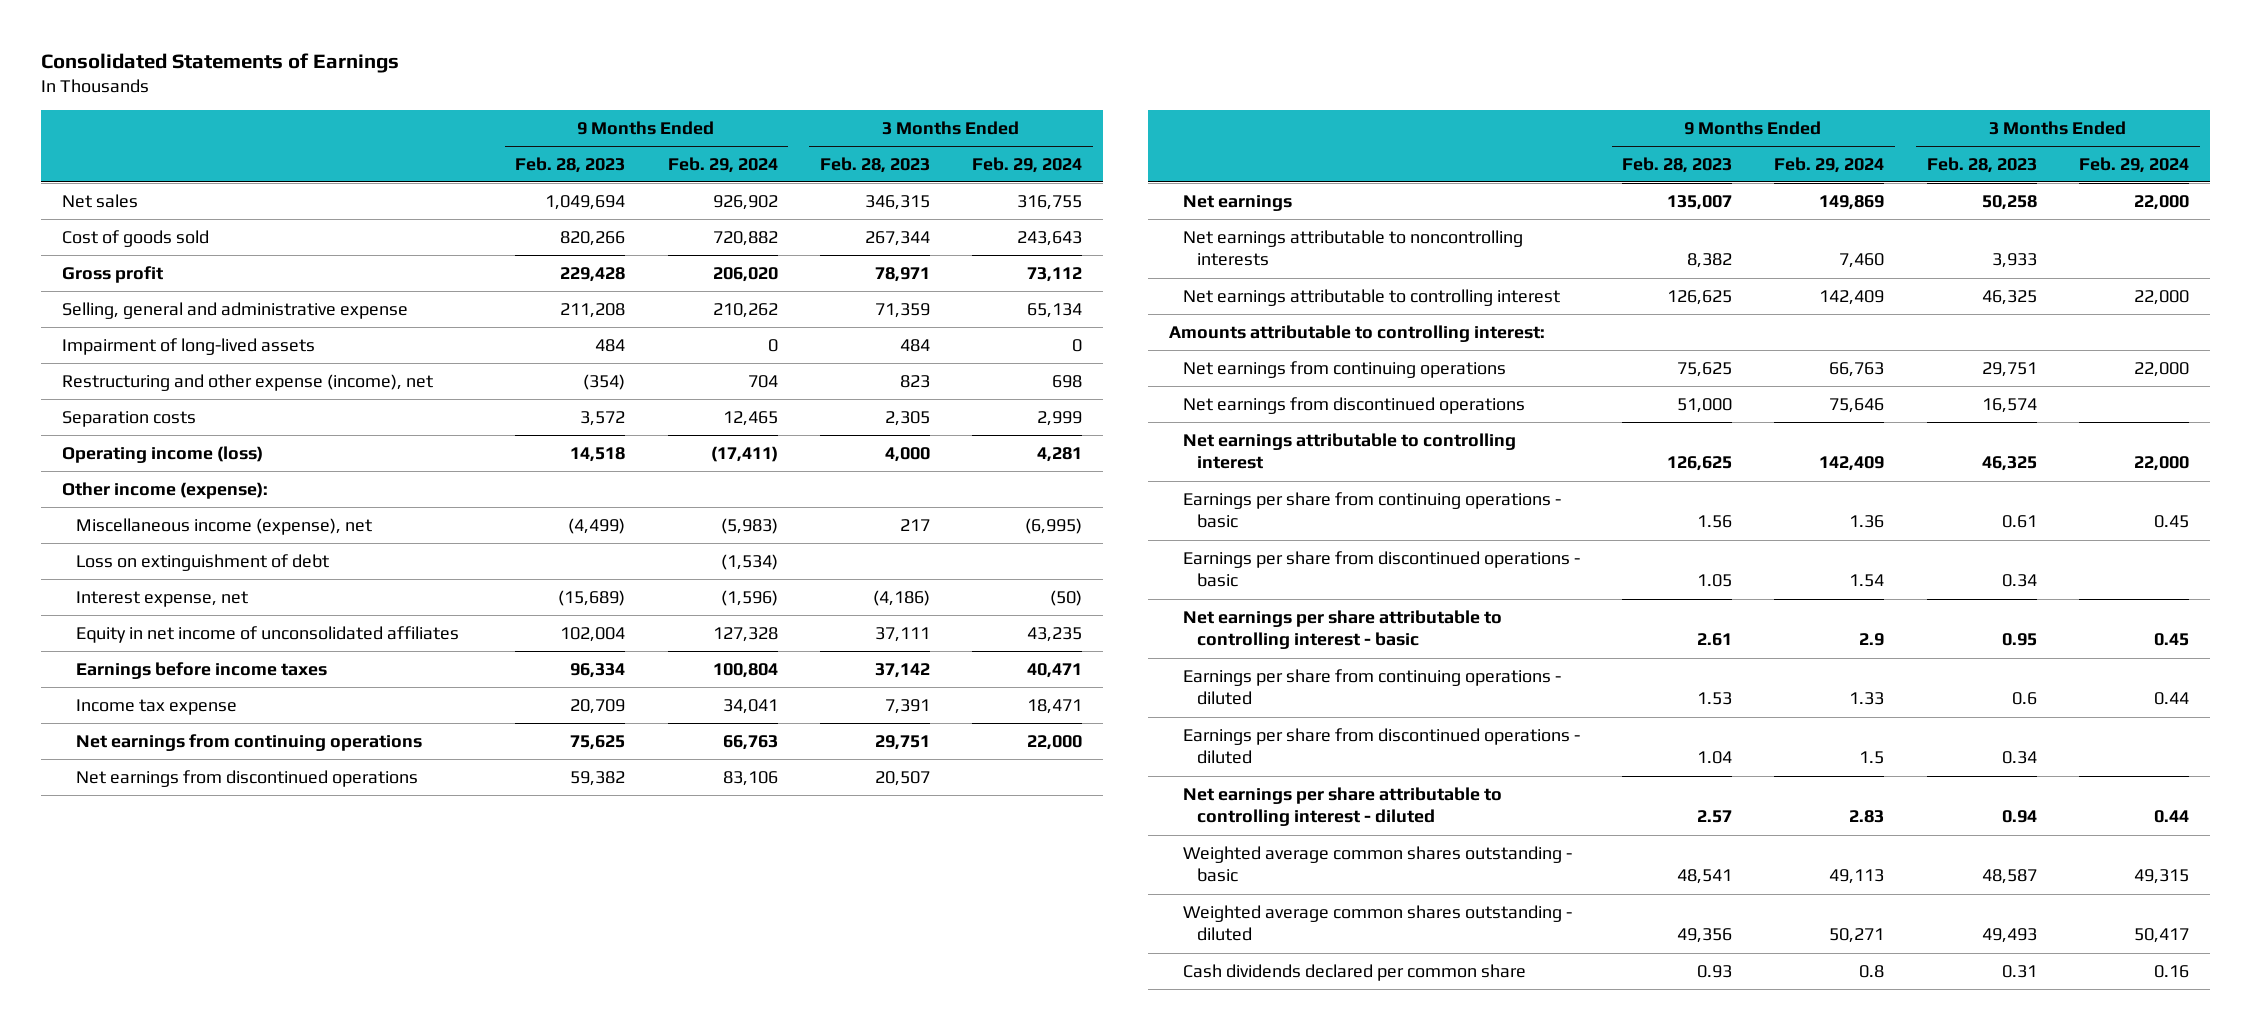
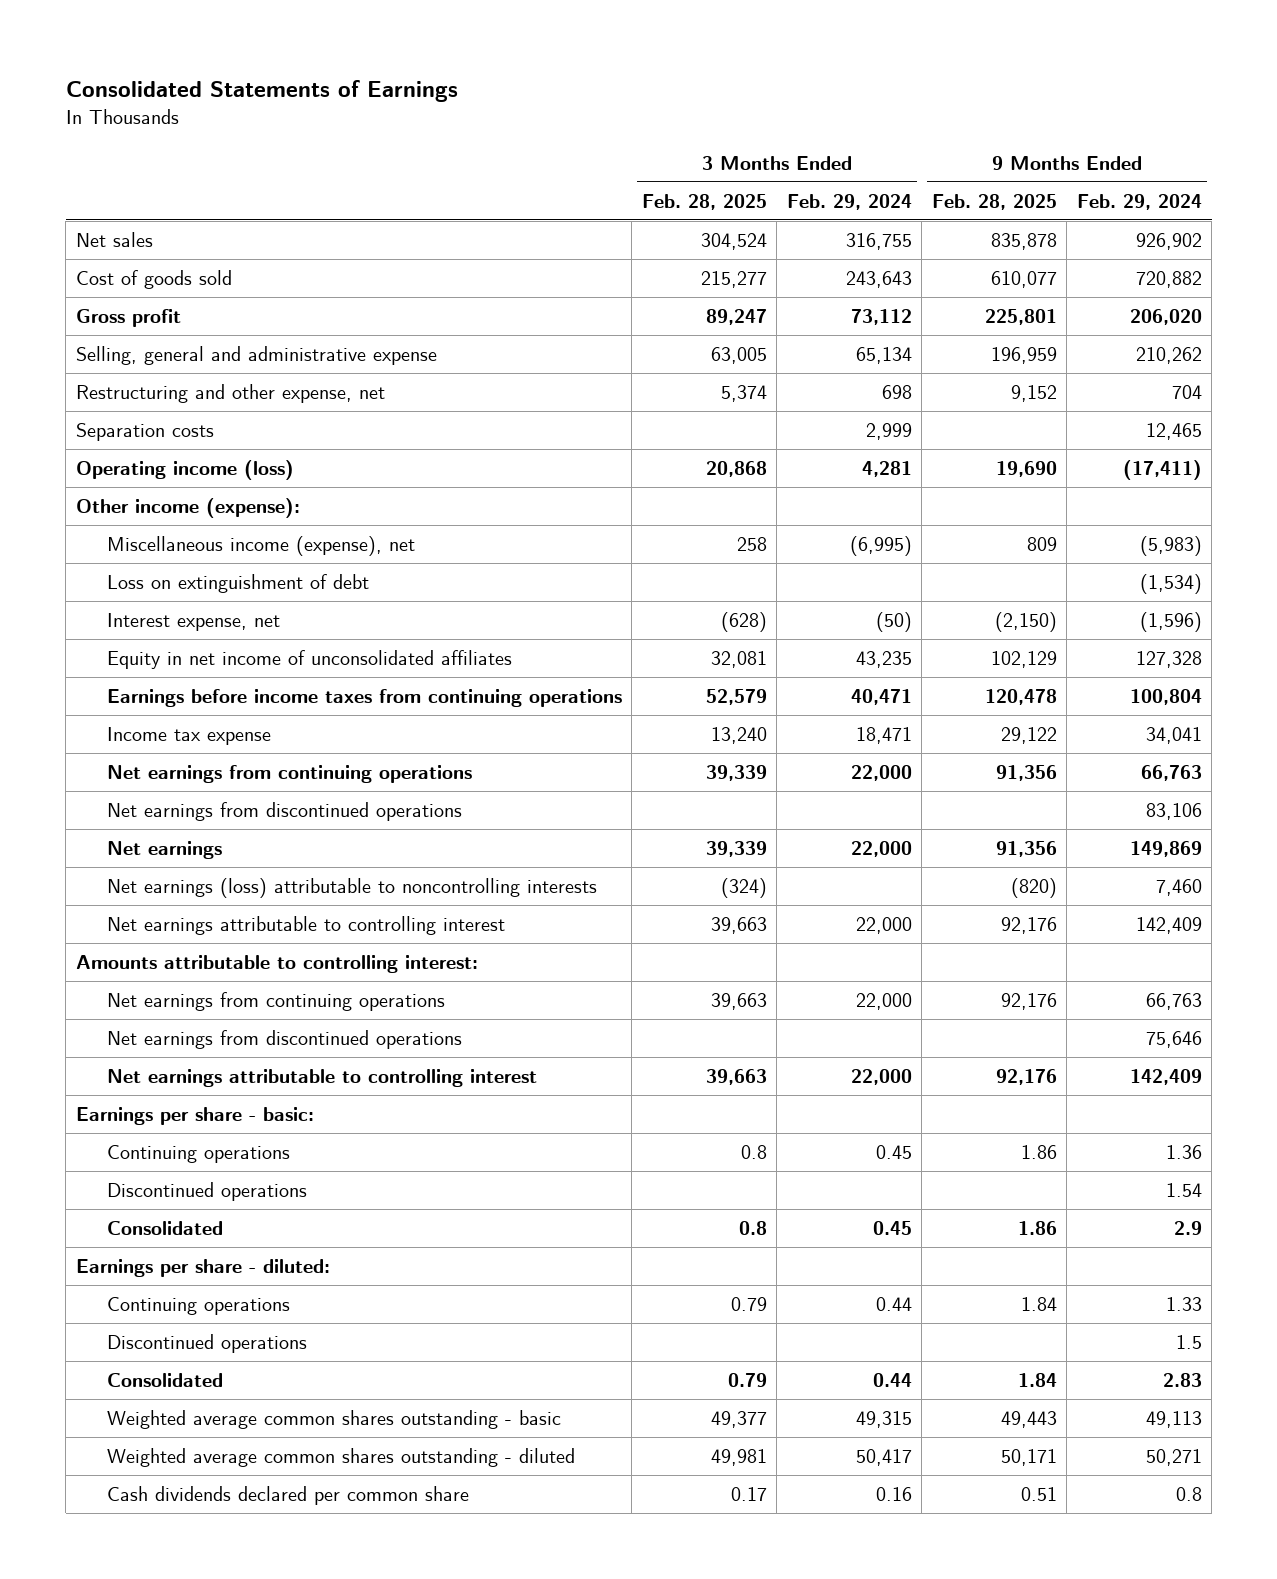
[515,156,626,173] Feb. 28, 2023 -> none
[819,156,930,173] Feb. 28, 2023 -> none
none -> [641,193,767,210] Feb. 28, 2025
none -> [931,193,1057,210] Feb. 28, 2025
[62,337,316,355] Impairment of long-lived assets -> none
[62,373,434,391] Restructuring and other expense (income), net -> [75,383,385,403] Restructuring and other expense, net
[75,661,327,679] Earnings before income taxes -> [106,688,622,707] Earnings before income taxes from continuing operations
[1182,229,1523,267] Net earnings attributable to noncontrolling interests -> [106,877,597,898] Net earnings (loss) attributable to noncontrolling interests
none -> [75,1106,314,1125] Earnings per share - basic:
[1182,491,1561,529] Earnings per share from continuing operations - basic -> [106,1144,290,1163] Continuing operations
[1182,550,1580,588] Earnings per share from discontinued operations - basic -> [106,1181,307,1201] Discontinued operations
[1182,609,1502,650] Net earnings per share attributable to controlling interest - basic -> [106,1220,223,1235] Consolidated
none -> [75,1258,330,1277] Earnings per share - diluted:
[1182,668,1561,706] Earnings per share from continuing operations - diluted -> [106,1296,290,1315] Continuing operations
[1182,727,1580,765] Earnings per share from discontinued operations - diluted -> [106,1333,307,1353] Discontinued operations
[1182,786,1502,827] Net earnings per share attributable to controlling interest - diluted -> [106,1372,223,1387] Consolidated

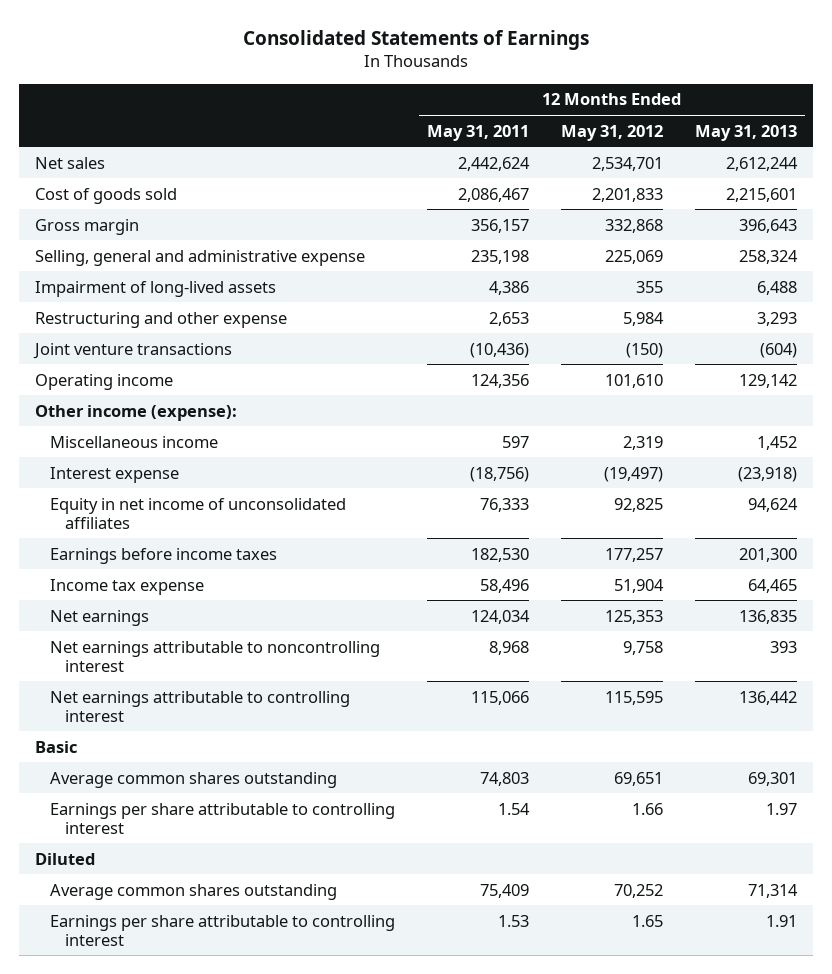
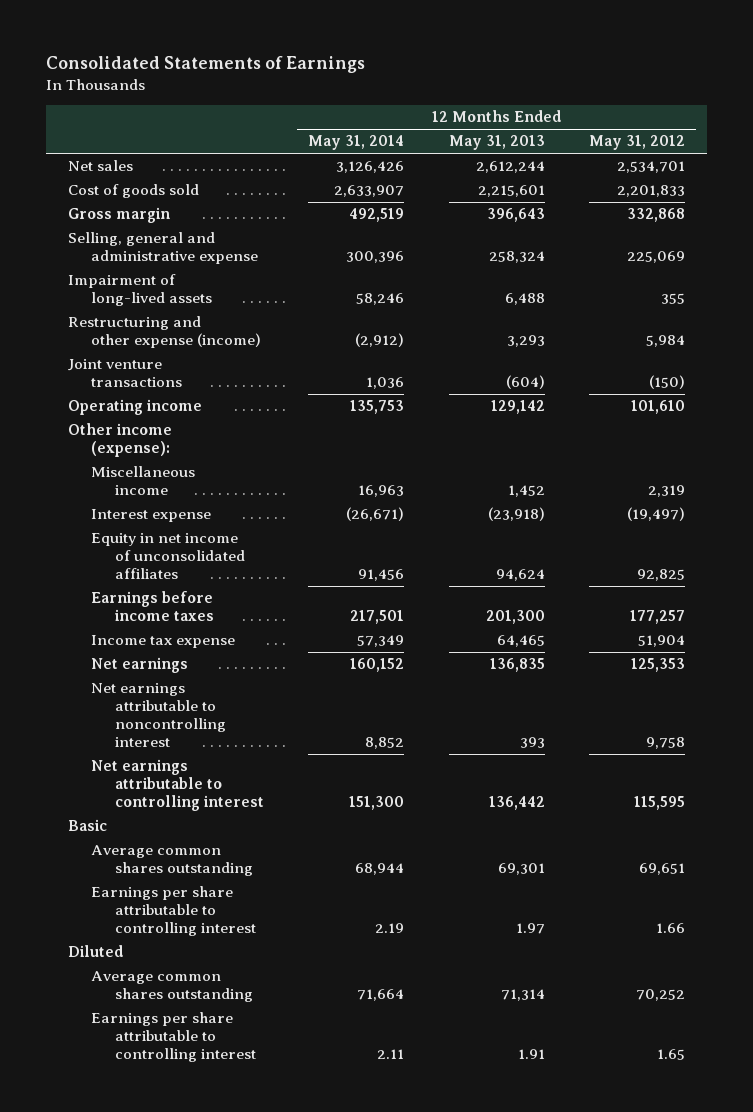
[426,124,529,141] May 31, 2011 -> none
none -> [308,135,405,151] May 31, 2014
[35,311,288,328] Restructuring and other expense -> [67,316,262,349] Restructuring and other expense (income)

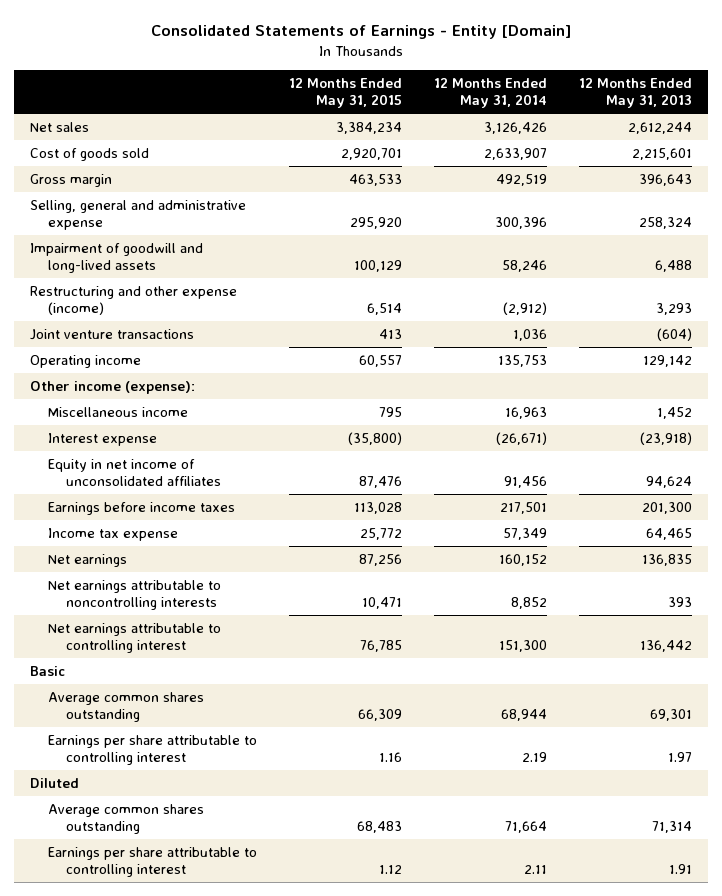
[45,56,365,74] Consolidated Statements of Earnings -> [150,25,571,40] Consolidated Statements of Earnings - Entity [Domain]
[589,135,686,151] May 31, 2012 -> none
none -> [288,78,402,108] 12 Months Ended May 31, 2015
[67,274,213,307] Impairment of long-lived assets -> [29,242,203,273] Impairment of goodwill and long-lived assets
[91,683,226,748] Net earnings attributable to noncontrolling interest -> [47,579,221,610] Net earnings attributable to noncontrolling interests

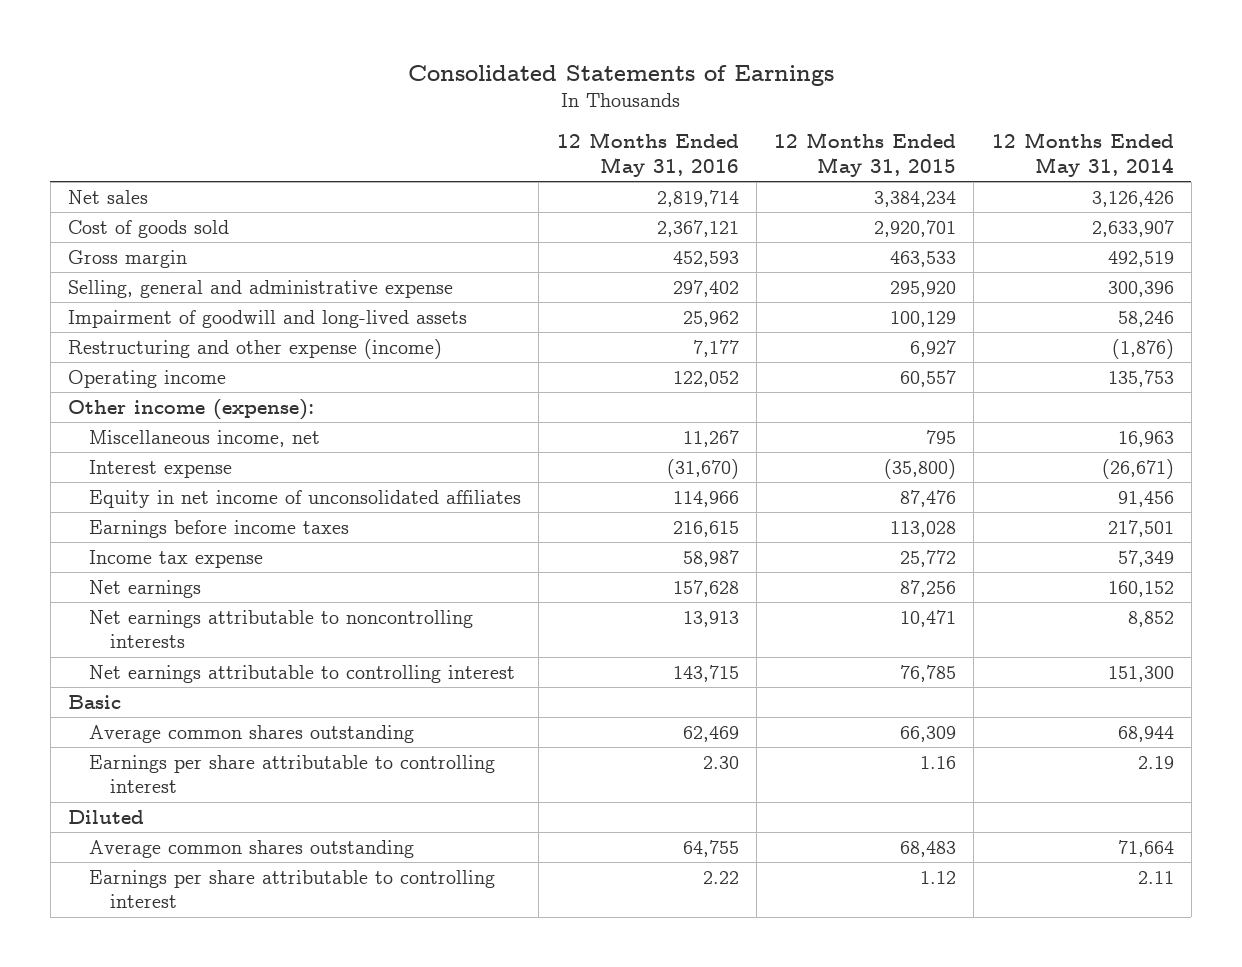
[150,25,571,40] Consolidated Statements of Earnings - Entity [Domain] -> [407,64,834,86] Consolidated Statements of Earnings
[579,78,693,108] 12 Months Ended May 31, 2013 -> none
none -> [556,132,739,177] 12 Months Ended May 31, 2016
[29,328,194,340] Joint venture transactions -> none
[366,302,402,315] 6,514 -> [910,339,957,357] 6,927
[503,301,548,315] (2,912) -> [1111,338,1174,359] (1,876)
[47,406,188,417] Miscellaneous income -> [89,429,321,447] Miscellaneous income, net

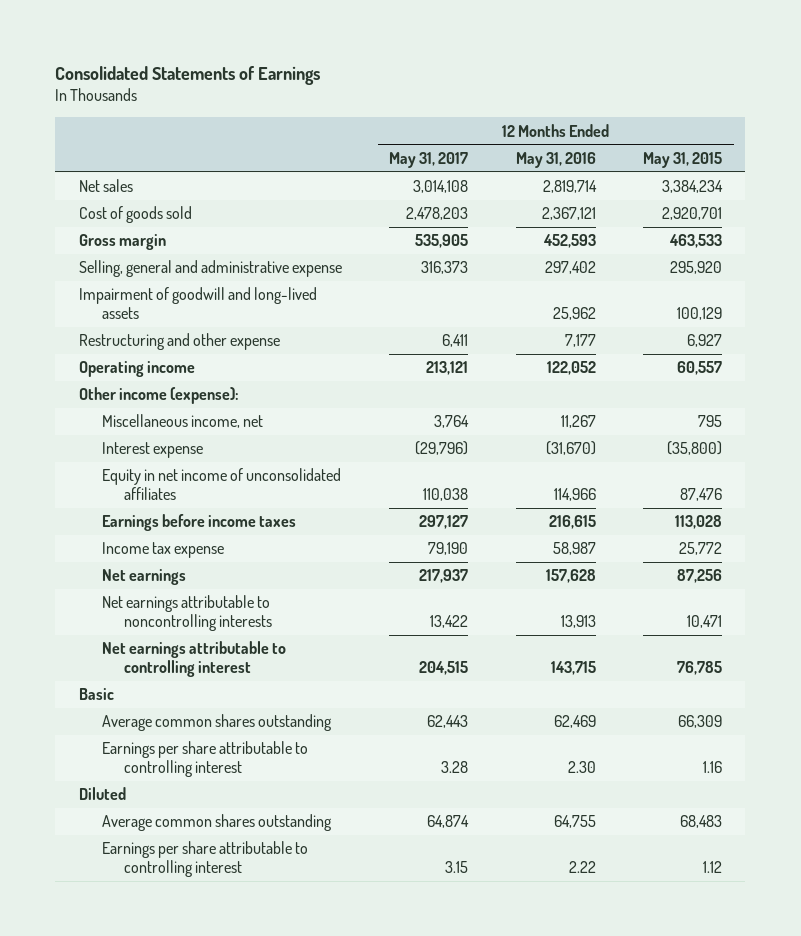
[991,132,1174,177] 12 Months Ended May 31, 2014 -> none
none -> [389,151,469,168] May 31, 2017
[68,338,443,359] Restructuring and other expense (income) -> [79,333,281,351] Restructuring and other expense

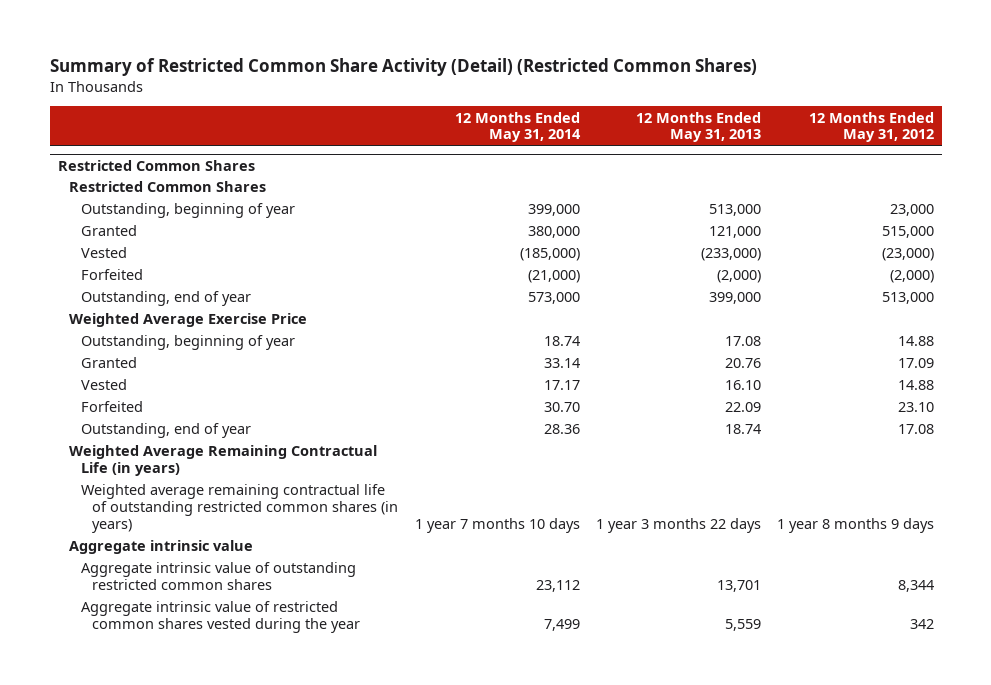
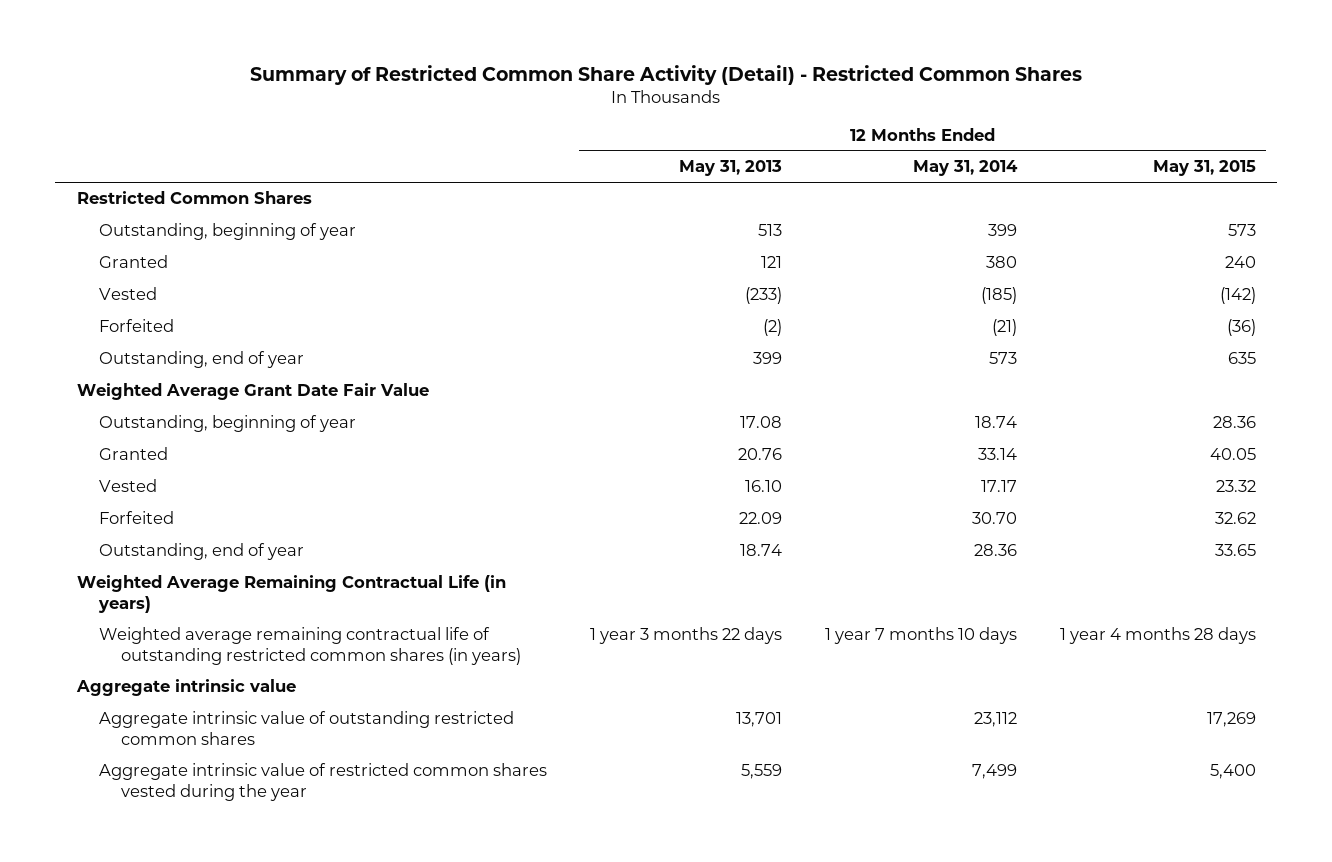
[49,58,757,77] Summary of Restricted Common Share Activity (Detail) (Restricted Common Shares) -> [250,64,1083,85] Summary of Restricted Common Share Activity (Detail) - Restricted Common Shares
[808,111,934,143] 12 Months Ended May 31, 2012 -> none
none -> [1152,160,1256,177] May 31, 2015
[57,159,255,171] Restricted Common Shares -> none
[527,204,580,217] 399,000 -> [987,224,1017,237] 399
[708,204,761,217] 513,000 -> [757,224,782,237] 513
[527,226,580,239] 380,000 -> [985,256,1017,269] 380
[708,226,761,239] 121,000 -> [760,256,782,269] 121
[519,248,580,262] (185,000) -> [980,287,1017,305] (185)
[700,248,761,262] (233,000) -> [744,287,782,305] (233)
[527,270,580,284] (21,000) -> [991,319,1017,337] (21)
[716,270,761,284] (2,000) -> [762,319,782,337] (2)
[527,292,580,305] 573,000 -> [988,352,1017,365] 573
[708,292,761,305] 399,000 -> [752,352,782,365] 399
[69,313,308,328] Weighted Average Exercise Price -> [76,383,429,401] Weighted Average Grant Date Fair Value

